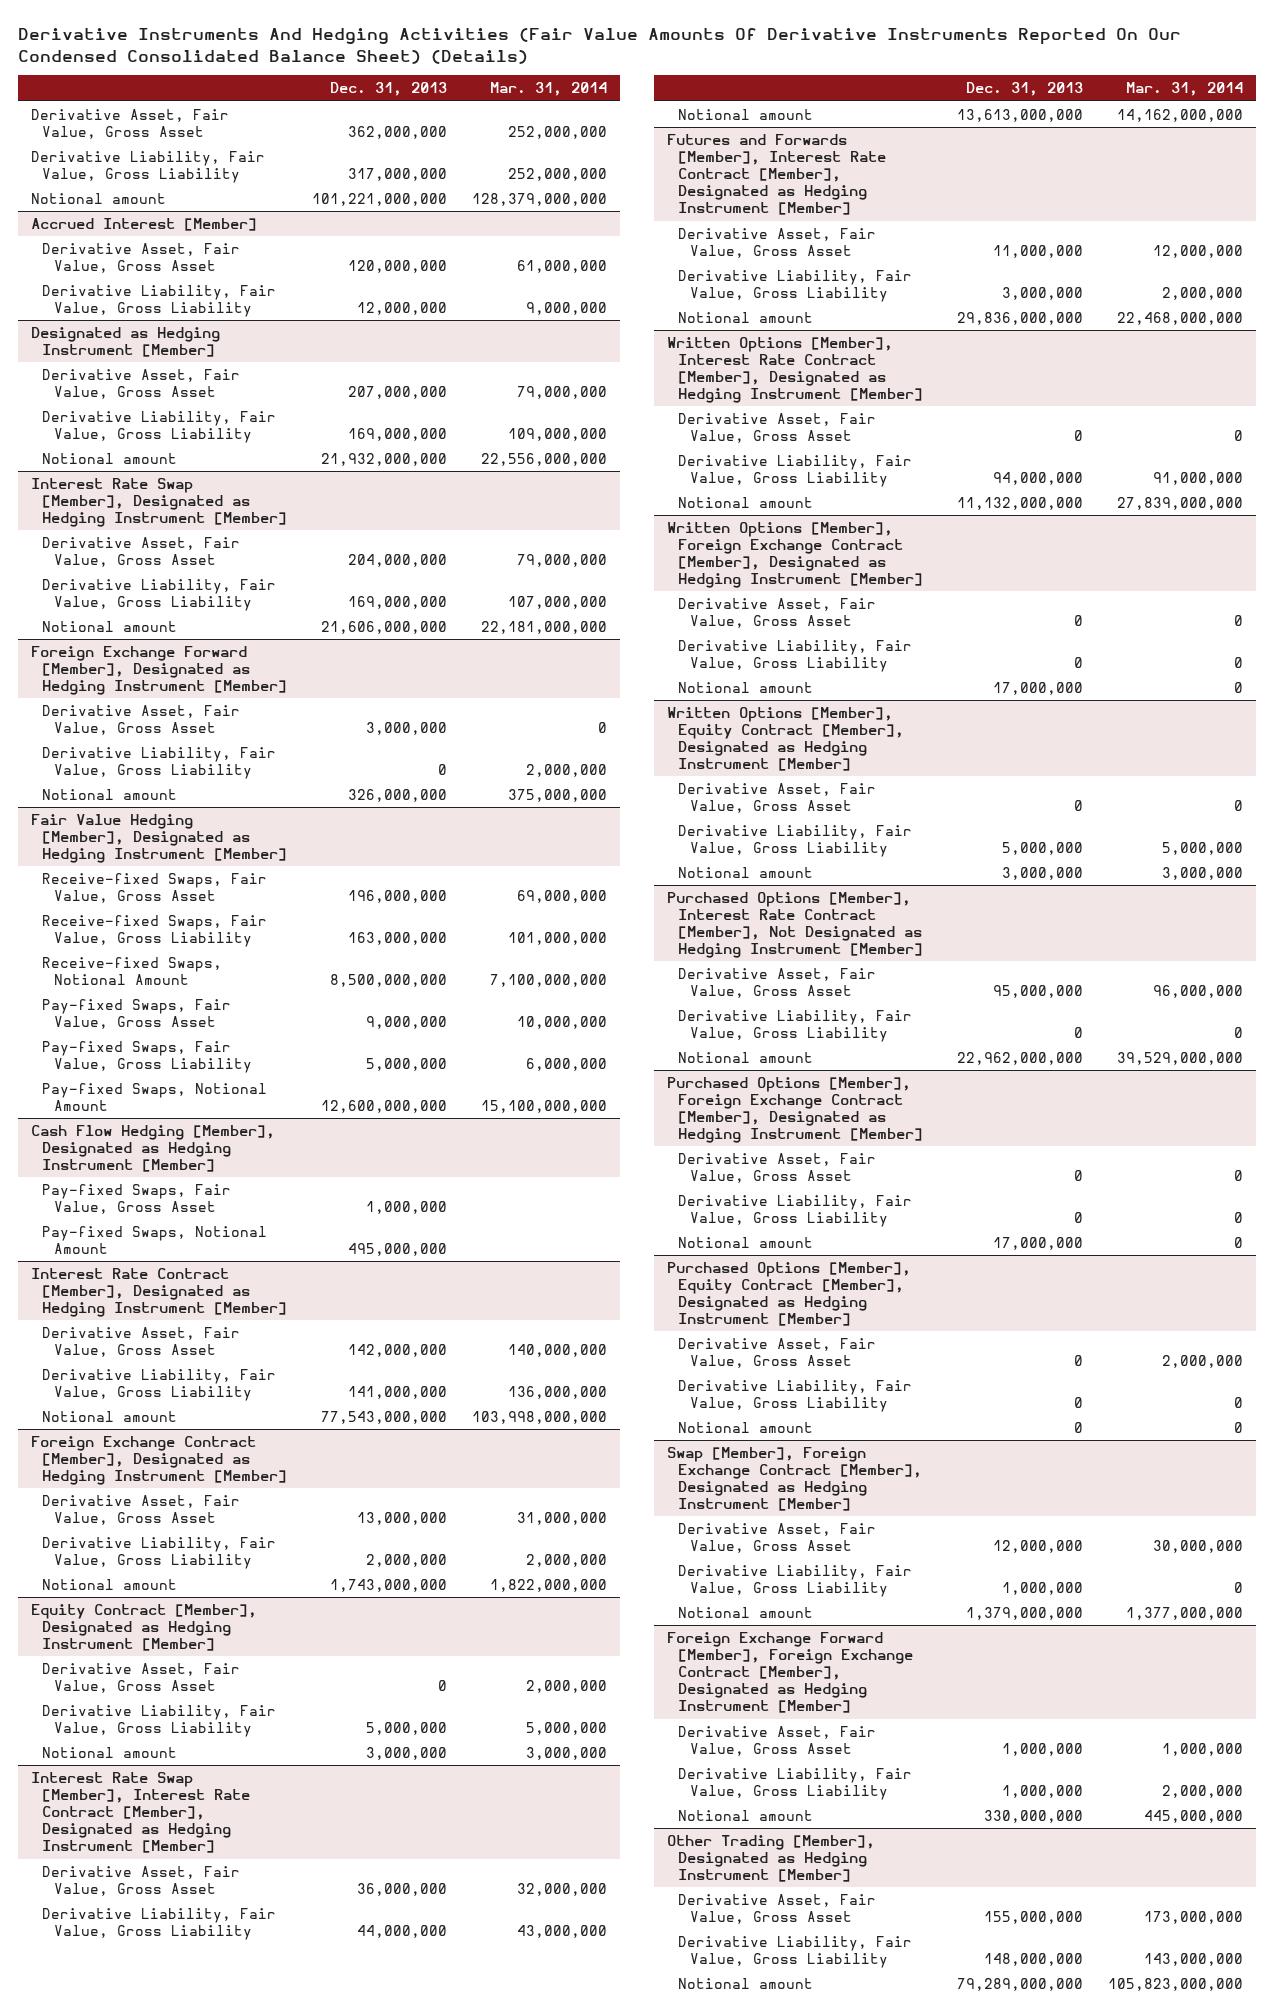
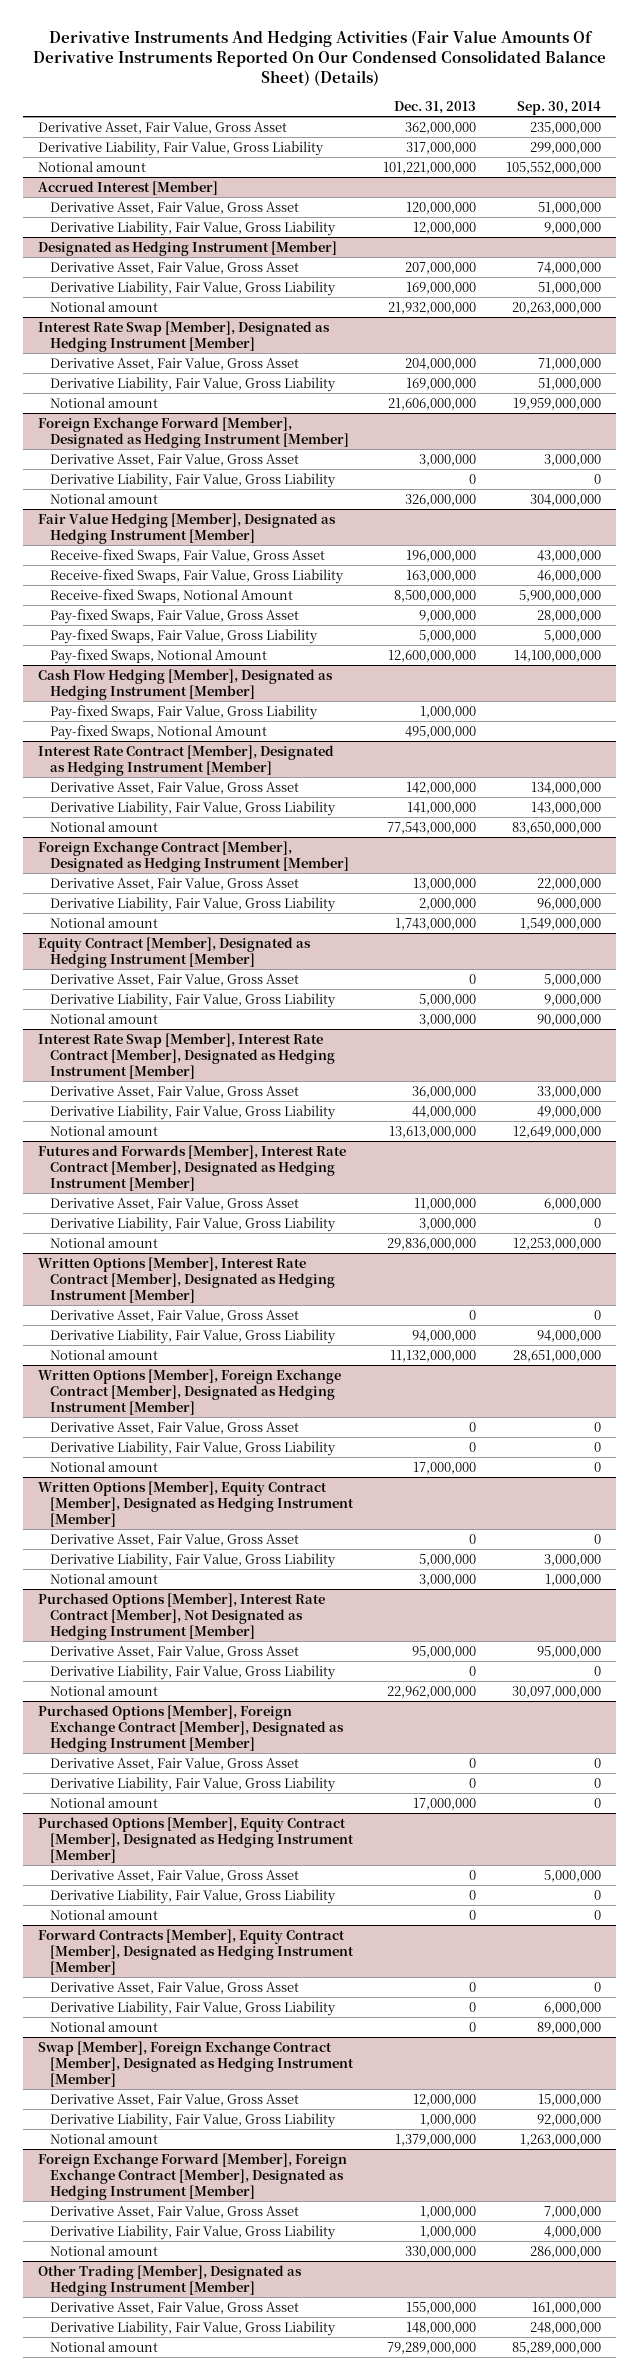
[490,82,608,97] Mar. 31, 2014 -> none
none -> [517,101,602,116] Sep. 30, 2014
[42,1183,232,1214] Pay-fixed Swaps, Fair Value, Gross Asset -> [50,704,319,720] Pay-fixed Swaps, Fair Value, Gross Liability
none -> [37,1928,355,1975] Forward Contracts [Member], Equity Contract [Member], Designated as Hedging Instrument [Member]
none -> [50,1980,300,1994] Derivative Asset, Fair Value, Gross Asset
none -> [50,2000,337,2016] Derivative Liability, Fair Value, Gross Liability
none -> [50,2020,159,2032] Notional amount

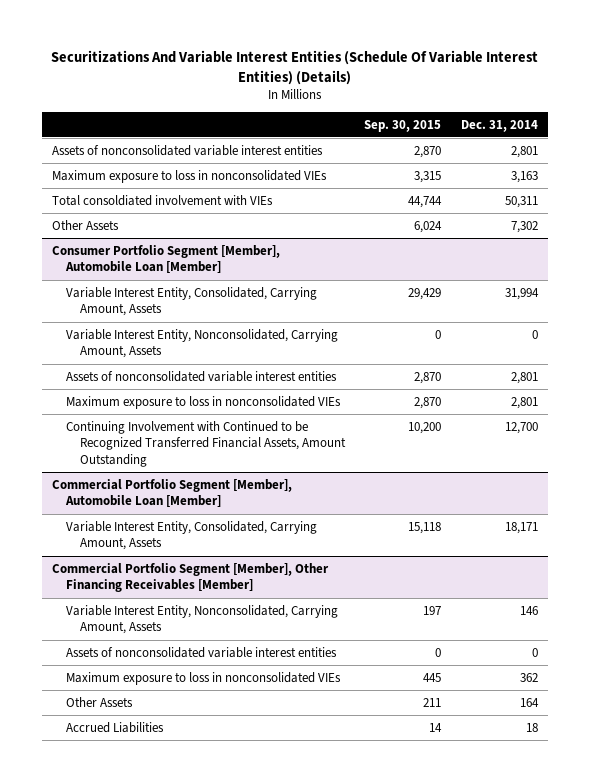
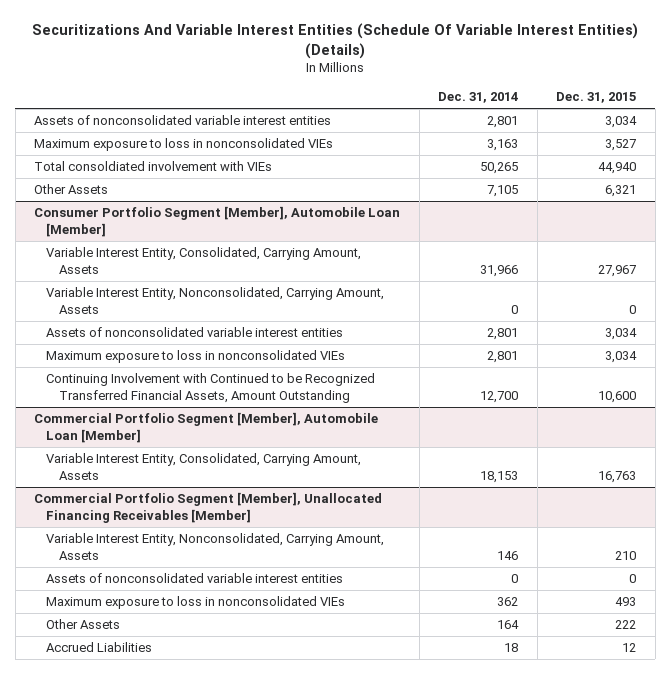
[364,119,442,132] Sep. 30, 2015 -> none
none -> [556,92,637,104] Dec. 31, 2015
[504,195,538,208] 50,311 -> [480,162,519,175] 50,265
[510,220,538,233] 7,302 -> [487,185,519,198] 7,105
[504,287,539,300] 31,994 -> [480,264,519,277] 31,966
[504,521,538,534] 18,171 -> [480,470,519,483] 18,153
[51,562,329,593] Commercial Portfolio Segment [Member], Other Financing Receivables [Member] -> [34,492,383,523] Commercial Portfolio Segment [Member], Unallocated Financing Receivables [Member]

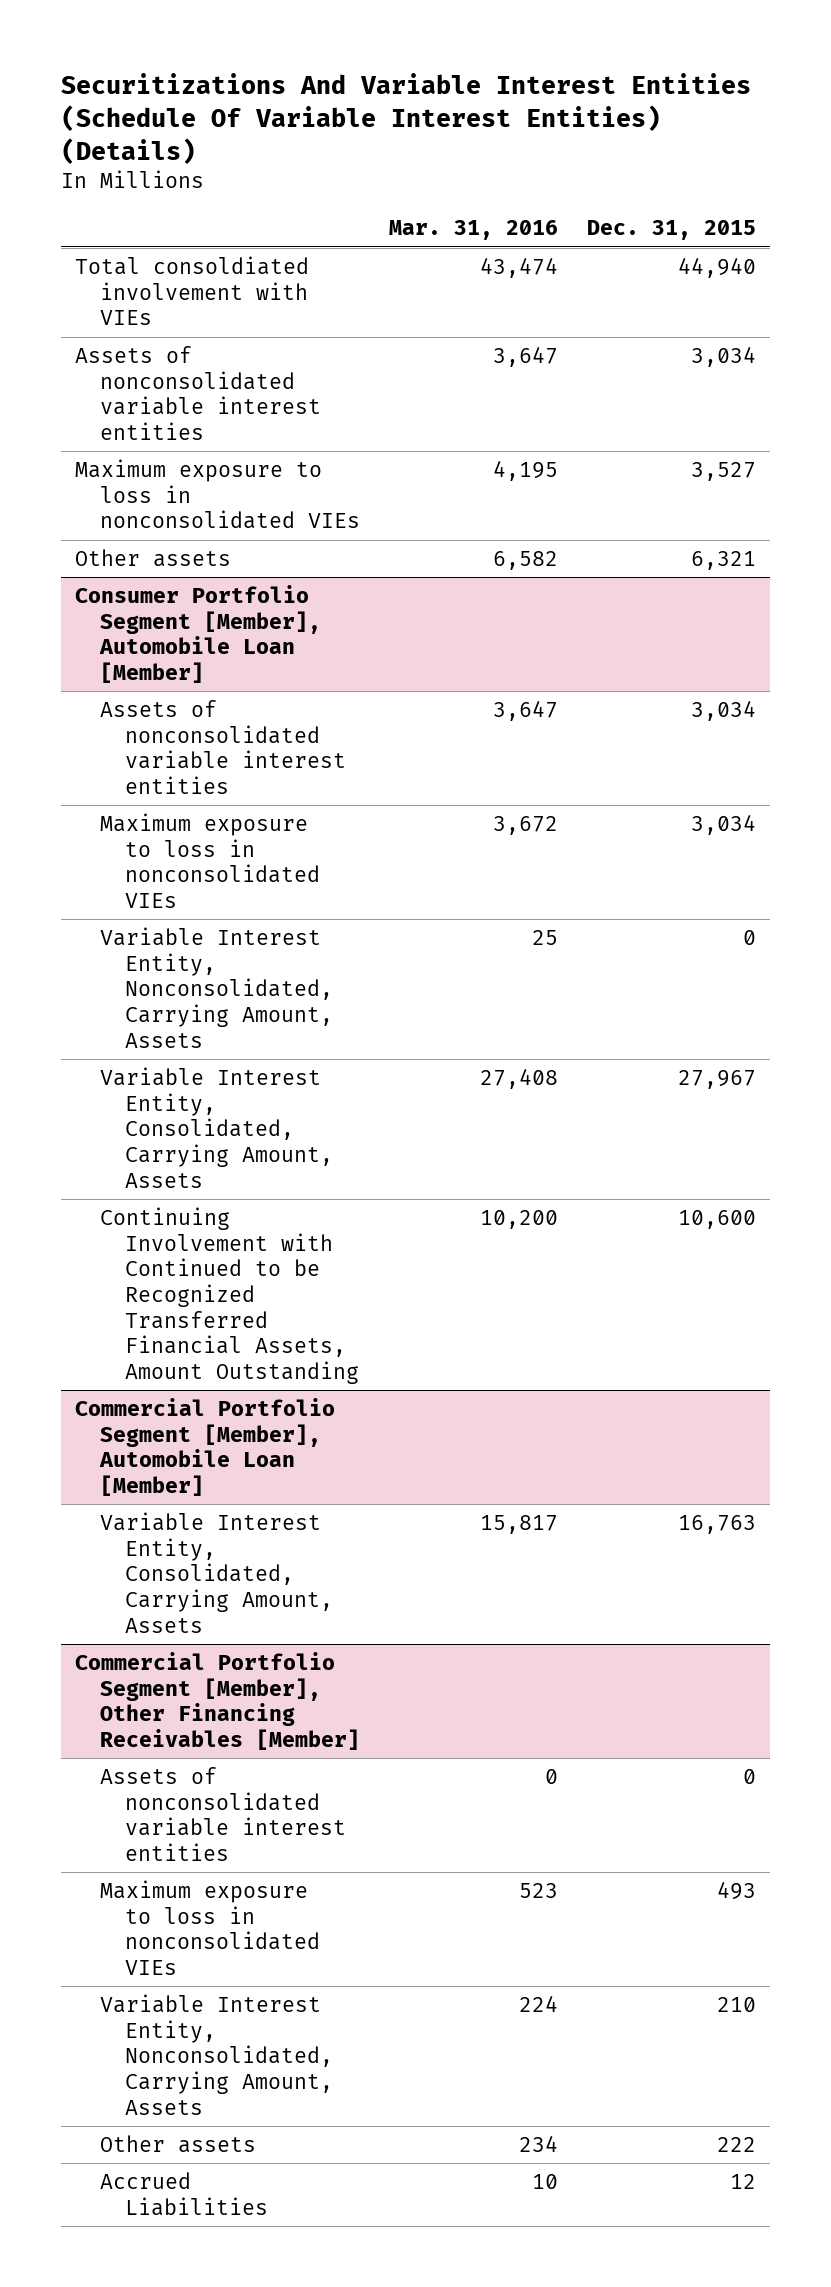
[438,92,519,104] Dec. 31, 2014 -> none
none -> [389,220,559,241] Mar. 31, 2016
[34,161,273,172] Total consoldiated involvement with VIEs -> [75,256,310,326] Total consoldiated involvement with VIEs
[34,184,109,195] Other Assets -> [75,549,232,568] Other assets
[46,287,385,314] Variable Interest Entity, Nonconsolidated, Carrying Amount, Assets -> [100,927,334,1048] Variable Interest Entity, Nonconsolidated, Carrying Amount, Assets
[46,247,362,274] Variable Interest Entity, Consolidated, Carrying Amount, Assets -> [100,1067,334,1188] Variable Interest Entity, Consolidated, Carrying Amount, Assets
[46,533,385,560] Variable Interest Entity, Nonconsolidated, Carrying Amount, Assets -> none
[34,492,383,523] Commercial Portfolio Segment [Member], Unallocated Financing Receivables [Member] -> [75,1652,361,1751] Commercial Portfolio Segment [Member], Other Financing Receivables [Member]
none -> [100,1994,334,2115] Variable Interest Entity, Nonconsolidated, Carrying Amount, Assets
[46,619,121,630] Other Assets -> [100,2135,257,2154] Other assets

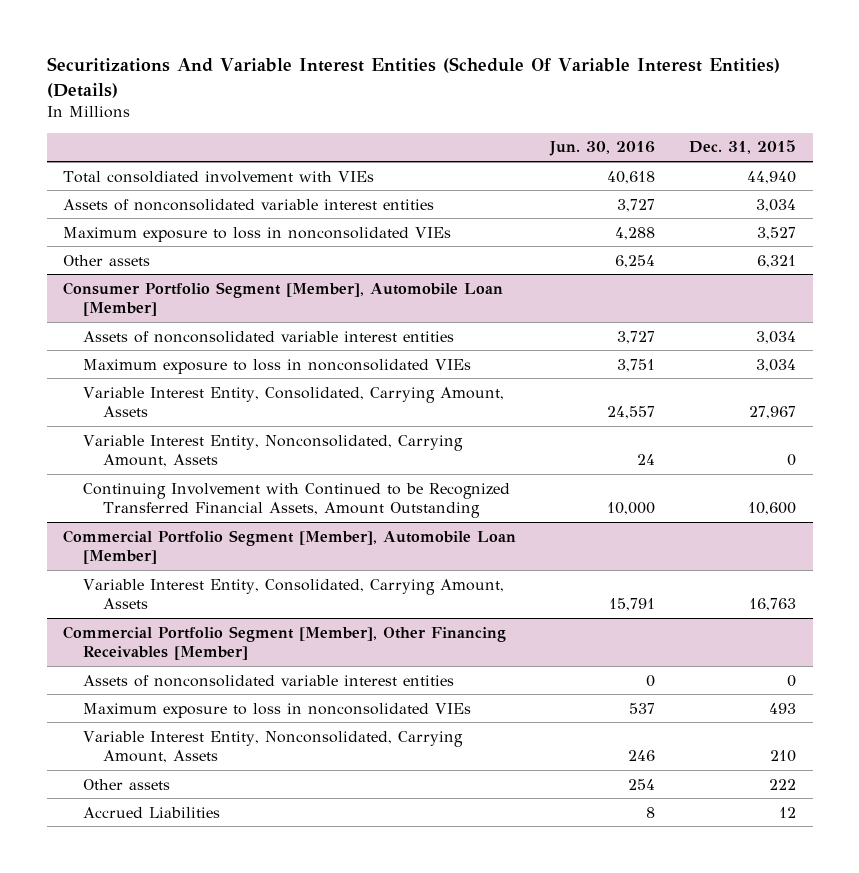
[389,220,559,241] Mar. 31, 2016 -> none
none -> [549,141,656,157] Jun. 30, 2016
[100,927,334,1048] Variable Interest Entity, Nonconsolidated, Carrying Amount, Assets -> [83,434,464,468] Variable Interest Entity, Nonconsolidated, Carrying Amount, Assets

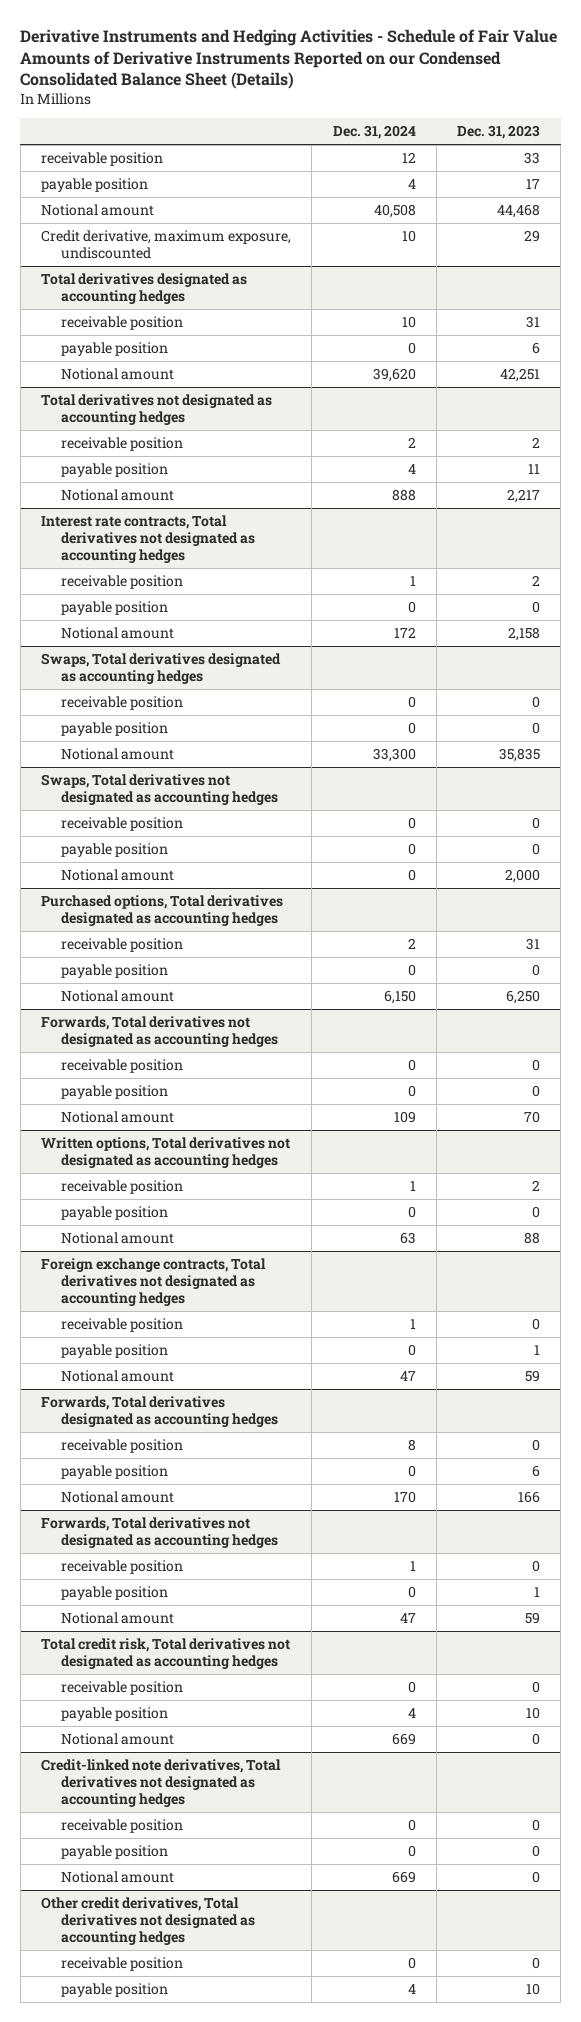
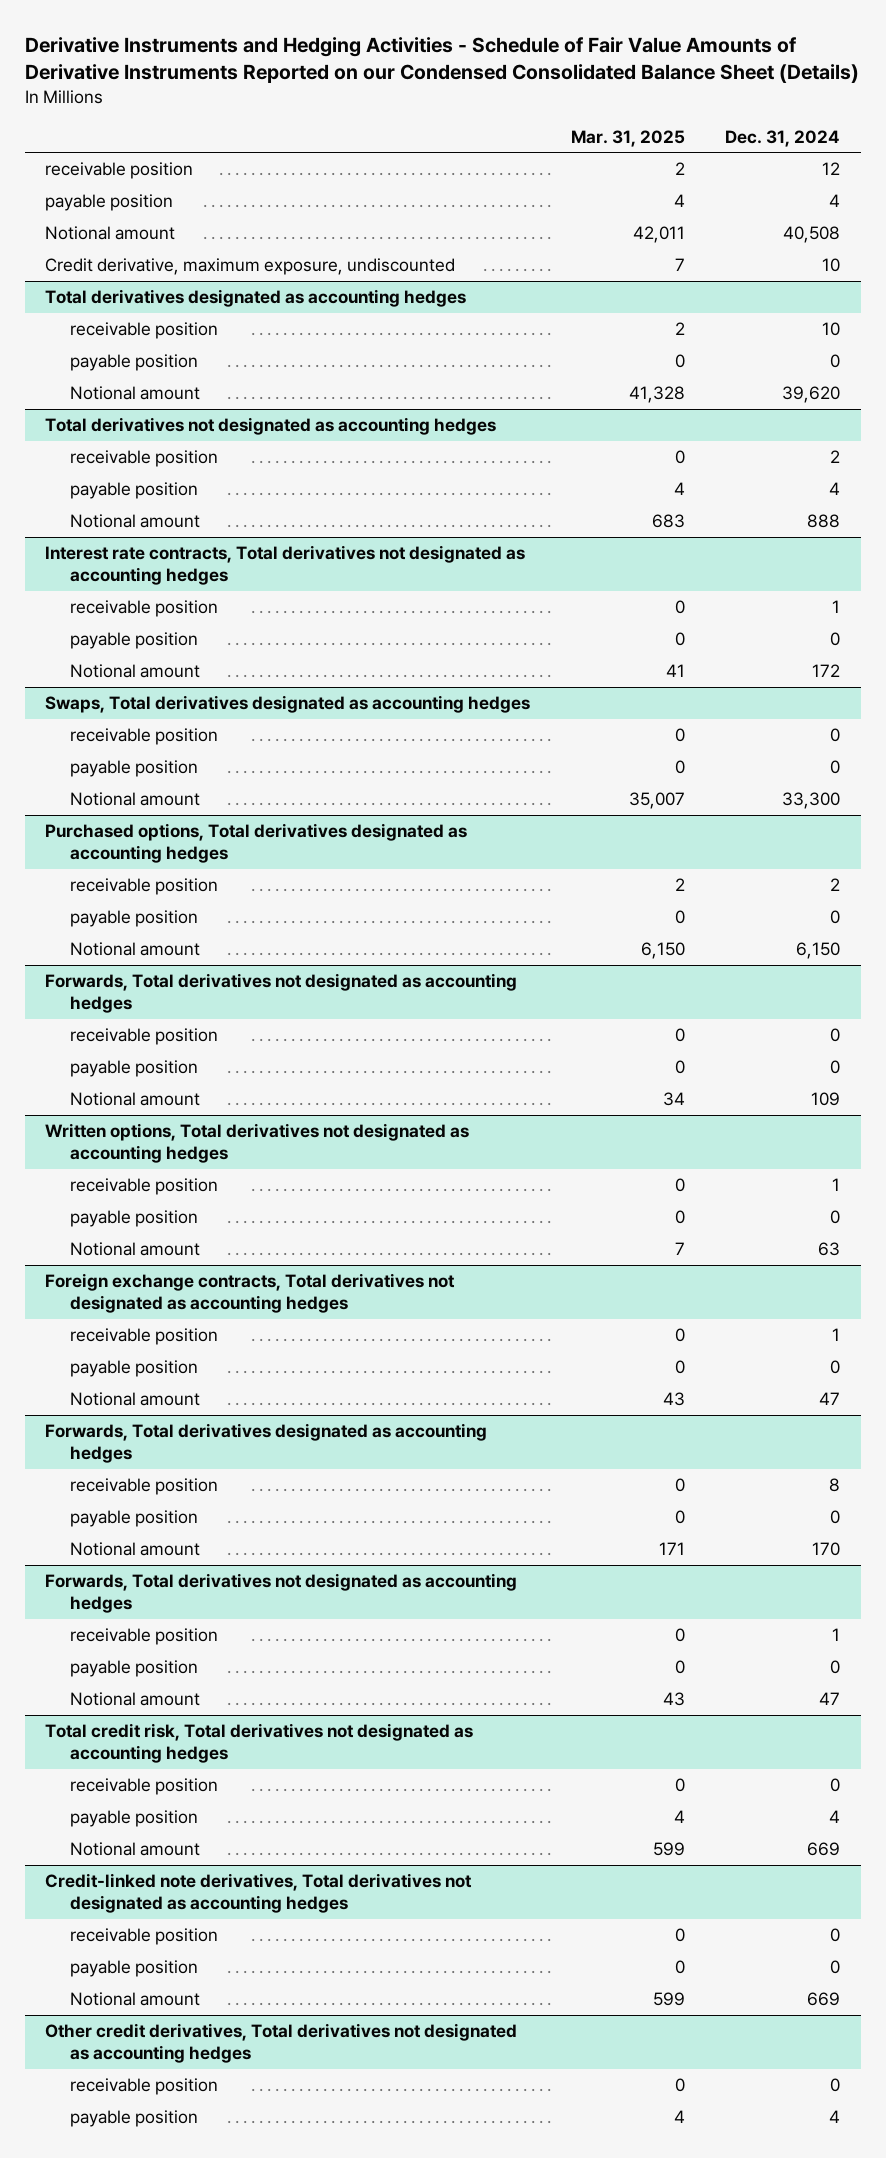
[457,125,541,140] Dec. 31, 2023 -> none
none -> [570,129,685,147] Mar. 31, 2025
[41,774,278,806] Swaps, Total derivatives not designated as accounting hedges -> none
[60,817,183,832] receivable position -> none
[60,843,168,858] payable position -> none
[60,869,174,882] Notional amount -> none

